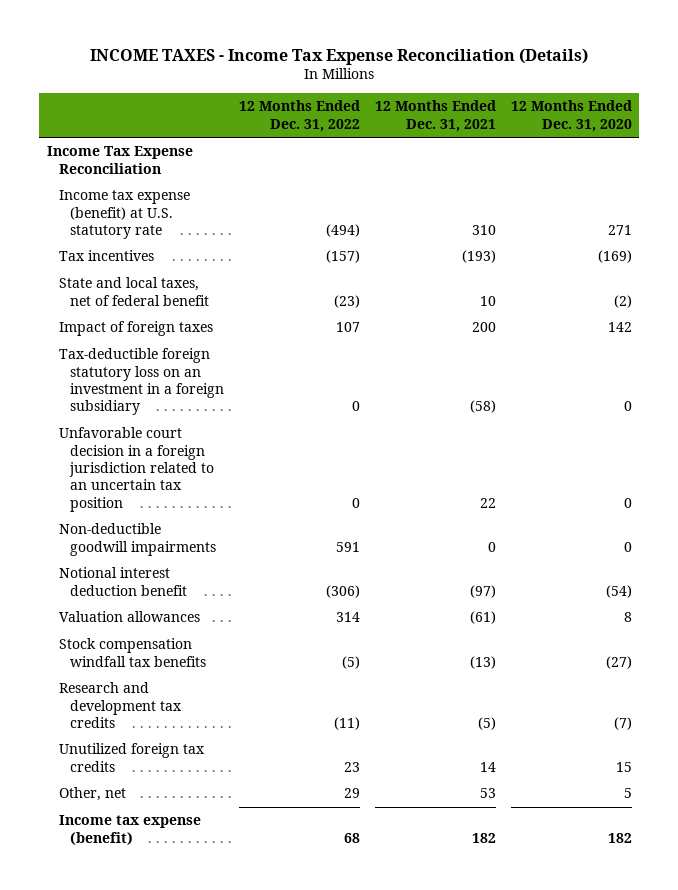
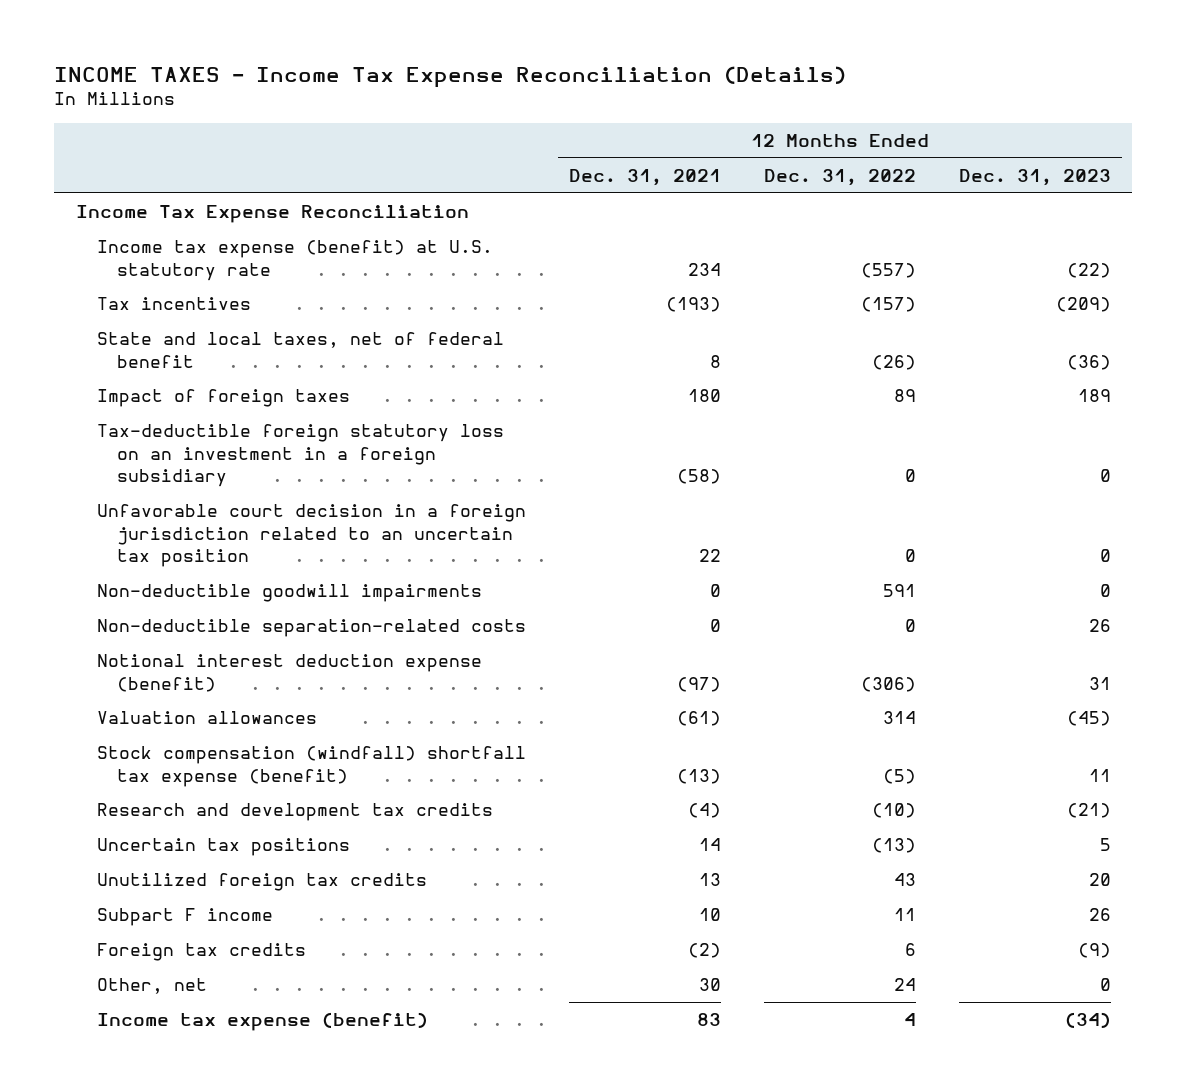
[510,100,632,132] 12 Months Ended Dec. 31, 2020 -> none
none -> [958,168,1111,186] Dec. 31, 2023
[326,224,361,238] (494) -> [860,262,916,278] (557)
[471,225,496,236] 310 -> [687,262,721,276] 234
[334,294,361,308] (23) -> [871,354,916,370] (26)
[479,295,496,306] 10 -> [709,354,721,368] 8
[336,322,361,333] 107 -> [893,389,916,403] 89
[471,322,496,333] 200 -> [687,389,721,403] 180
none -> [96,619,526,638] Non-deductible separation-related costs
[58,567,188,596] Notional interest deduction benefit -> [96,654,482,692] Notional interest deduction expense (benefit)
[58,638,207,667] Stock compensation windfall tax benefits -> [96,746,526,787] Stock compensation (windfall) shortfall tax expense (benefit)
[334,717,361,731] (11) -> [871,803,916,819] (10)
[477,717,496,731] (5) -> [687,803,721,819] (4)
none -> [96,838,350,857] Uncertain tax positions
[344,761,361,772] 23 -> [893,873,916,887] 43
[479,761,496,772] 14 -> [698,873,721,887] 13
none -> [96,908,273,927] Subpart F income
none -> [96,943,306,962] Foreign tax credits
[344,788,361,799] 29 -> [893,978,916,992] 24
[479,788,496,799] 53 -> [698,978,721,992] 30
[344,832,361,843] 68 -> [903,1013,916,1027] 4
[471,832,496,843] 182 -> [696,1013,721,1027] 83

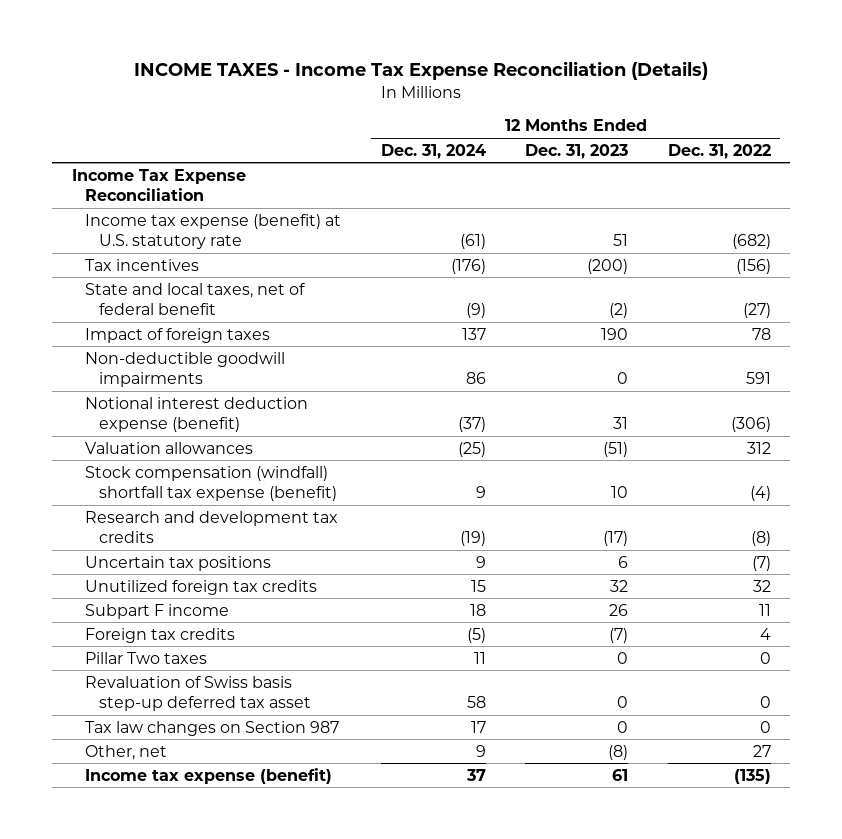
[568,168,721,186] Dec. 31, 2021 -> none
none -> [380,143,486,159] Dec. 31, 2024
[96,424,504,488] Tax-deductible foreign statutory loss on an investment in a foreign subsidiary -> none
[96,504,526,568] Unfavorable court decision in a foreign jurisdiction related to an uncertain tax position -> none
[860,262,916,278] (557) -> [731,234,771,250] (682)
[1066,262,1111,278] (22) -> [613,234,629,247] 51
[860,297,916,313] (157) -> [735,258,771,274] (156)
[1055,297,1111,313] (209) -> [587,258,629,274] (200)
[871,354,916,370] (26) -> [742,303,771,319] (27)
[1066,354,1111,370] (36) -> [609,303,629,319] (2)
[893,389,916,403] 89 -> [751,327,771,340] 78
[1077,389,1111,403] 189 -> [601,327,629,340] 190
[96,619,526,638] Non-deductible separation-related costs -> none
[882,711,916,725] 314 -> [746,441,771,454] 312
[1066,711,1111,727] (45) -> [603,441,629,457] (51)
[882,768,916,784] (5) -> [749,486,771,502] (4)
[1088,768,1111,782] 11 -> [611,486,629,499] 10
[871,803,916,819] (10) -> [750,531,771,547] (8)
[1066,803,1111,819] (21) -> [603,531,629,547] (17)
[871,838,916,854] (13) -> [751,555,771,571] (7)
[1099,838,1111,852] 5 -> [618,555,629,568] 6
[893,873,916,887] 43 -> [752,579,771,592] 32
[1088,873,1111,887] 20 -> [610,579,629,592] 32
[904,943,916,957] 6 -> [759,627,771,640] 4
[1077,943,1111,959] (9) -> [609,627,629,643] (7)
none -> [85,651,208,664] Pillar Two taxes
none -> [85,675,311,712] Revaluation of Swiss basis step-up deferred tax asset
none -> [85,720,340,736] Tax law changes on Section 987
[893,978,916,992] 24 -> [752,744,771,757] 27
[1099,978,1111,992] 0 -> [608,744,629,760] (8)
[903,1013,916,1027] 4 -> [733,768,771,784] (135)
[1064,1012,1111,1029] (34) -> [612,768,629,781] 61

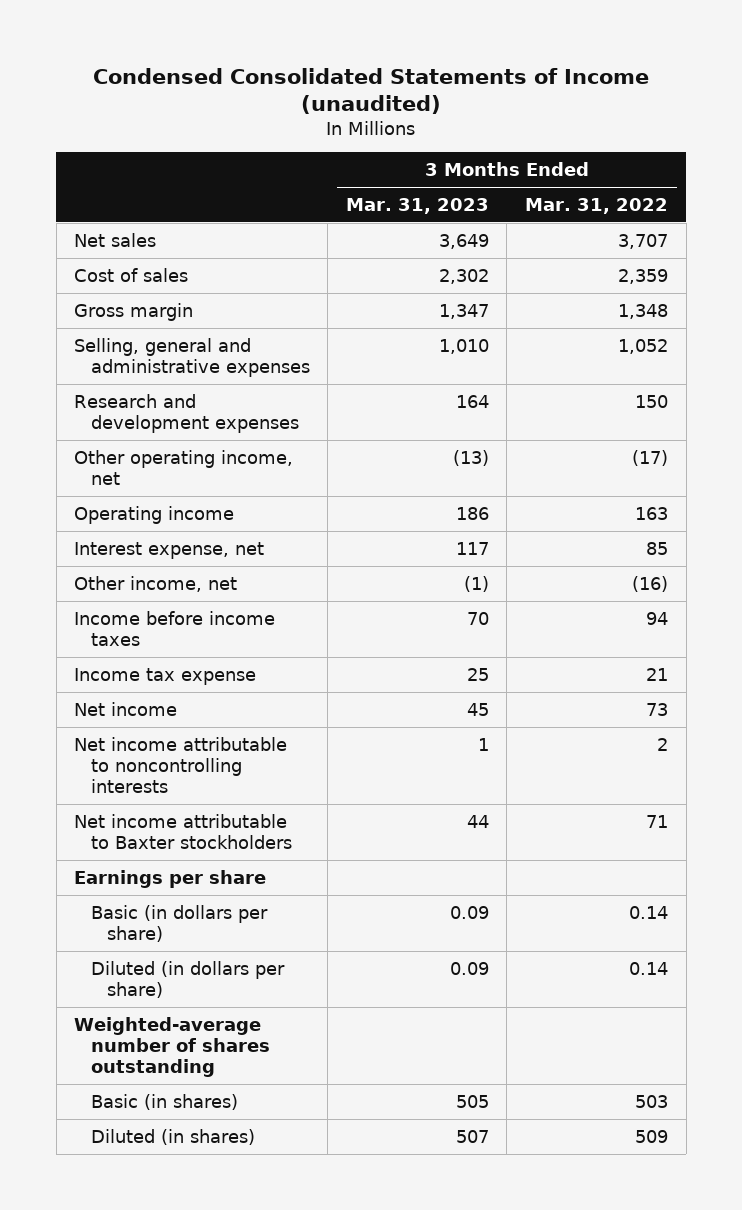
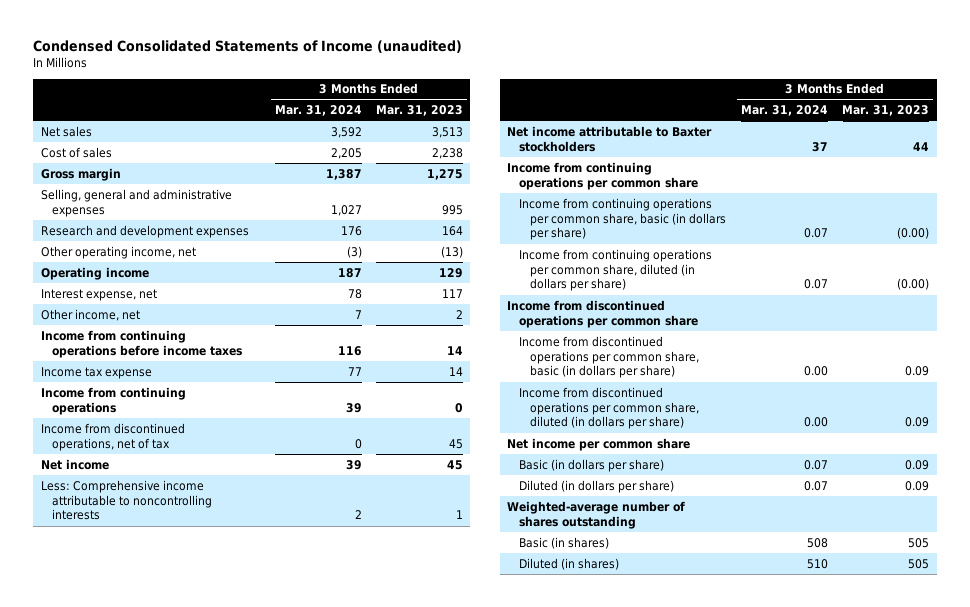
[524,197,668,214] Mar. 31, 2022 -> none
none -> [274,105,362,117] Mar. 31, 2024
[438,233,489,249] 3,649 -> [432,126,464,138] 3,513
[438,268,489,284] 2,302 -> [432,147,464,159] 2,238
[438,303,489,319] 1,347 -> [427,168,464,180] 1,275
[438,338,489,354] 1,010 -> [442,204,464,215] 995
[455,506,489,520] 186 -> [439,267,464,278] 129
[463,575,489,592] (1) -> [456,309,464,319] 2
[74,610,276,647] Income before income taxes -> [40,329,243,358] Income from continuing operations before income taxes
[466,611,489,625] 70 -> [447,345,464,355] 14
[466,667,489,681] 25 -> [449,366,464,376] 14
none -> [40,386,186,415] Income from continuing operations
none -> [40,422,185,451] Income from discontinued operations, net of tax
[74,736,288,794] Net income attributable to noncontrolling interests -> [40,479,213,521] Less: Comprehensive income attributable to noncontrolling interests
none -> [506,161,698,190] Income from continuing operations per common share
none -> [518,197,727,241] Income from continuing operations per common share, basic (in dollars per share)
none -> [518,248,712,292] Income from continuing operations per common share, diluted (in dollars per share)
none -> [506,299,698,328] Income from discontinued operations per common share
none -> [518,335,700,379] Income from discontinued operations per common share, basic (in dollars per share)
none -> [518,386,700,430] Income from discontinued operations per common share, diluted (in dollars per share)
[74,869,267,888] Earnings per share -> [506,437,690,451] Net income per common share
[455,1129,489,1143] 507 -> [908,558,930,569] 505

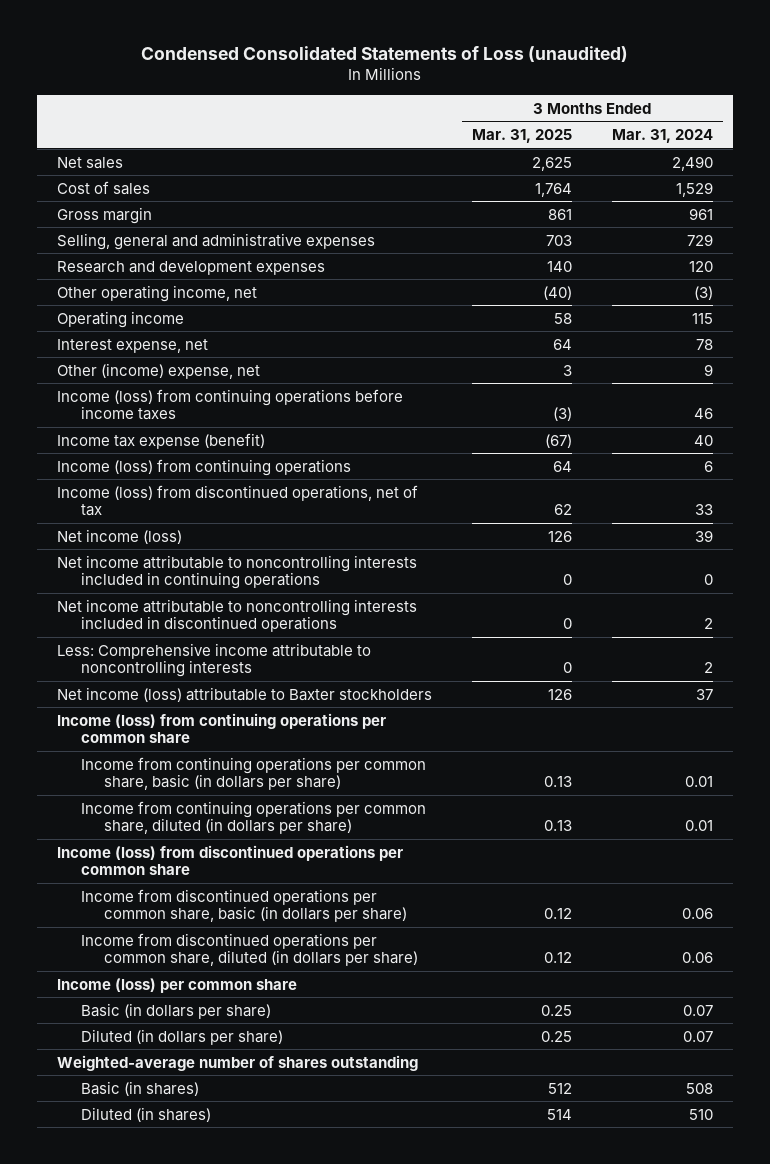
[33,40,463,54] Condensed Consolidated Statements of Income (unaudited) -> [140,46,628,63] Condensed Consolidated Statements of Loss (unaudited)
[376,105,464,117] Mar. 31, 2023 -> none
none -> [471,129,572,144] Mar. 31, 2025
[330,126,362,138] 3,592 -> [671,155,713,171] 2,490
[330,147,362,159] 2,205 -> [675,181,713,197] 1,529
[325,168,362,180] 1,387 -> [688,207,713,220] 961
[330,204,362,216] 1,027 -> [686,233,713,246] 729
[340,225,362,236] 176 -> [688,260,713,272] 120
[337,267,362,278] 187 -> [691,312,713,324] 115
[40,308,140,321] Other income, net -> [56,362,260,379] Other (income) expense, net
[354,309,362,319] 7 -> [703,363,713,376] 9
[40,329,243,358] Income from continuing operations before income taxes -> [56,388,403,421] Income (loss) from continuing operations before income taxes
[337,345,362,356] 116 -> [693,408,713,420] 46
[40,366,152,379] Income tax expense -> [56,432,265,449] Income tax expense (benefit)
[347,366,362,376] 77 -> [693,434,713,446] 40
[40,386,186,415] Income from continuing operations -> [56,458,351,476] Income (loss) from continuing operations
[345,402,362,413] 39 -> [703,460,713,472] 6
[40,422,185,451] Income from discontinued operations, net of tax -> [56,484,418,517] Income (loss) from discontinued operations, net of tax
[354,438,362,449] 0 -> [694,504,713,516] 33
[40,458,109,470] Net income -> [56,528,182,544] Net income (loss)
none -> [56,554,417,590] Net income attributable to noncontrolling interests included in continuing operations
none -> [56,598,417,633] Net income attributable to noncontrolling interests included in discontinued operations
[506,125,712,152] Net income attributable to Baxter stockholders -> [56,686,432,702] Net income (loss) attributable to Baxter stockholders
[506,161,698,190] Income from continuing operations per common share -> [56,712,386,744] Income (loss) from continuing operations per common share
[803,228,828,239] 0.07 -> [684,776,713,788] 0.01
[803,279,828,290] 0.07 -> [684,820,713,832] 0.01
[506,299,698,328] Income from discontinued operations per common share -> [56,844,403,876] Income (loss) from discontinued operations per common share
[803,366,828,377] 0.00 -> [681,908,713,920] 0.06
[803,417,828,428] 0.00 -> [681,952,713,964] 0.06
[506,437,690,451] Net income per common share -> [56,977,297,993] Income (loss) per common share

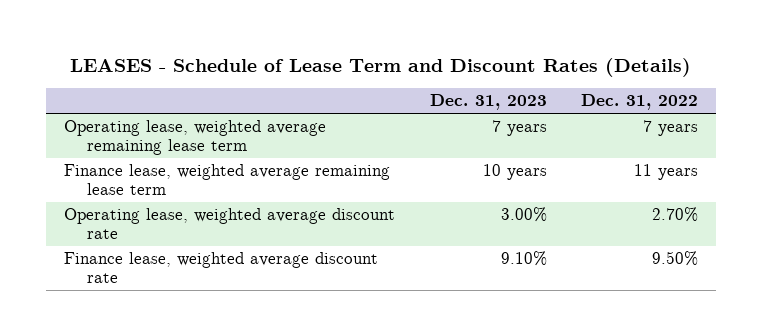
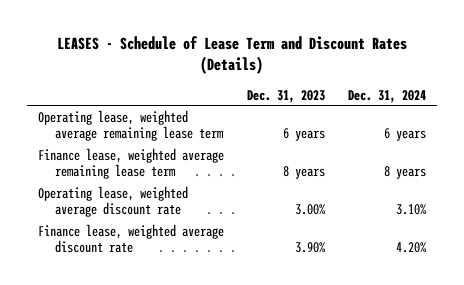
[581,94,699,111] Dec. 31, 2022 -> none
none -> [347,89,426,103] Dec. 31, 2024
[491,120,547,137] 7 years -> [283,128,326,142] 6 years
[482,164,547,181] 10 years -> [283,166,326,180] 8 years
[500,251,547,267] 9.10% -> [295,242,326,254] 3.90%

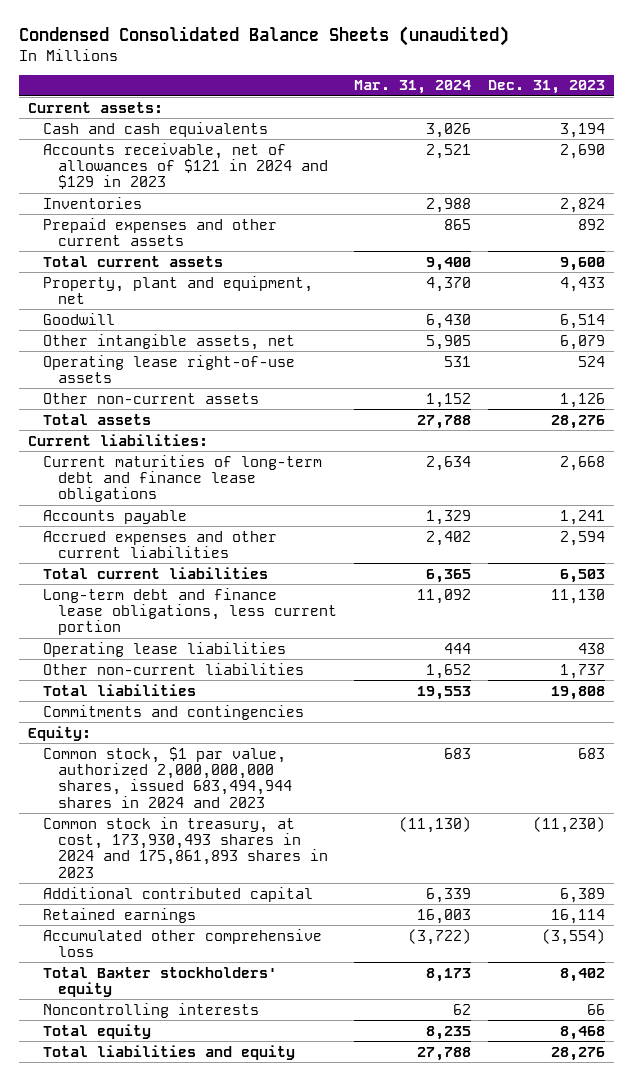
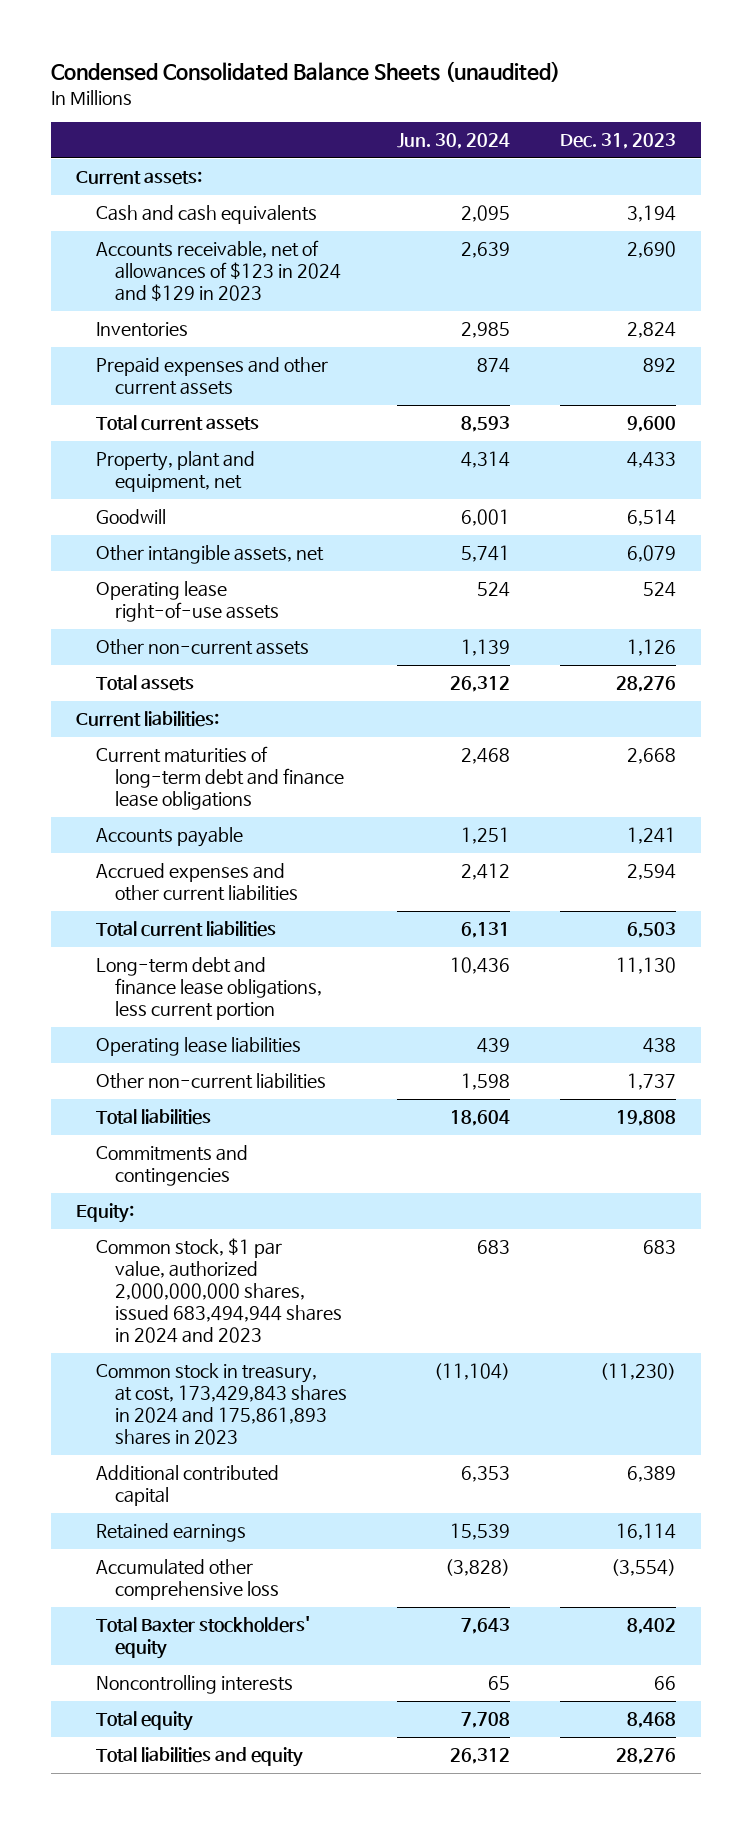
[354,80,472,95] Mar. 31, 2024 -> none
none -> [396,133,510,150] Jun. 30, 2024
[42,142,328,190] Accounts receivable, net of allowances of $121 in 2024 and $129 in 2023 -> [95,240,341,302] Accounts receivable, net of allowances of $123 in 2024 and $129 in 2023
[42,816,328,878] Common stock in treasury, at cost, 173,930,493 shares in 2024 and 175,861,893 shares in 2023 -> [95,1363,347,1446] Common stock in treasury, at cost, 173,429,843 shares in 2024 and 175,861,893 shares in 2023

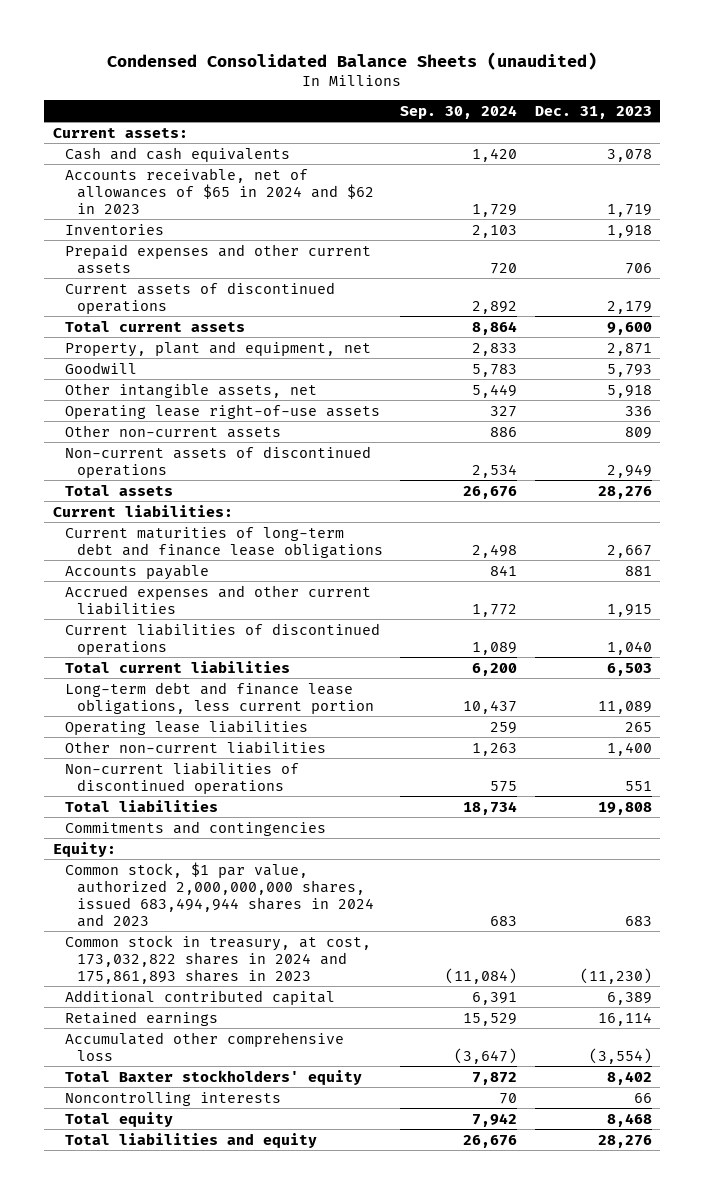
[396,133,510,150] Jun. 30, 2024 -> none
none -> [400,104,518,119] Sep. 30, 2024
[626,205,676,223] 3,194 -> [606,148,652,162] 3,078
[95,240,341,302] Accounts receivable, net of allowances of $123 in 2024 and $129 in 2023 -> [64,167,374,214] Accounts receivable, net of allowances of $65 in 2024 and $62 in 2023
[626,241,676,259] 2,690 -> [606,203,652,217] 1,719
[626,322,676,339] 2,824 -> [606,224,652,238] 1,918
[642,358,676,373] 892 -> [624,262,652,274] 706
none -> [64,281,335,314] Current assets of discontinued operations
[626,452,676,469] 4,433 -> [606,342,652,356] 2,871
[626,509,676,527] 6,514 -> [606,363,652,377] 5,793
[626,545,676,563] 6,079 -> [606,384,652,398] 5,918
[642,582,676,598] 524 -> [624,405,652,416] 336
[626,639,676,657] 1,126 -> [624,426,652,439] 809
none -> [64,445,371,478] Non-current assets of discontinued operations
[626,748,676,765] 2,668 -> [606,544,652,558] 2,667
[626,827,676,845] 1,241 -> [624,565,652,576] 881
[626,864,676,881] 2,594 -> [606,603,652,617] 1,915
none -> [64,622,380,655] Current liabilities of discontinued operations
[615,957,676,975] 11,130 -> [597,700,652,714] 11,089
[642,1038,676,1054] 438 -> [624,721,652,732] 265
[626,1073,676,1091] 1,737 -> [606,741,652,756] 1,400
none -> [64,761,299,794] Non-current liabilities of discontinued operations
[95,1363,347,1446] Common stock in treasury, at cost, 173,429,843 shares in 2024 and 175,861,893 shares in 2023 -> [64,934,371,984] Common stock in treasury, at cost, 173,032,822 shares in 2024 and 175,861,893 shares in 2023

